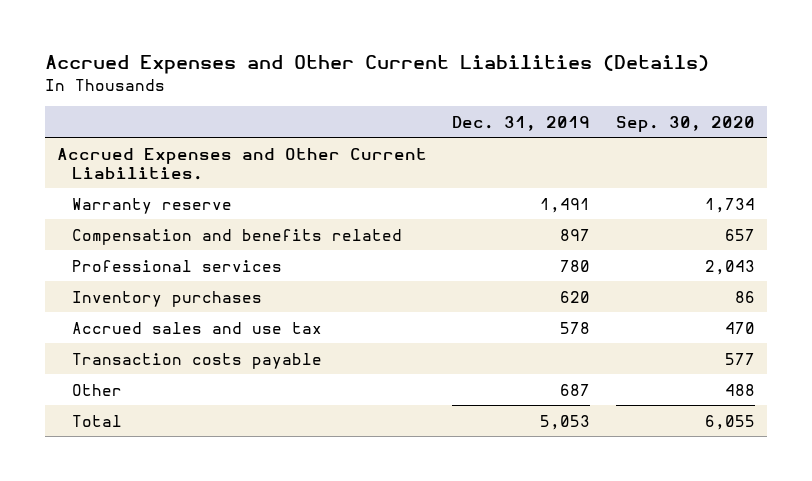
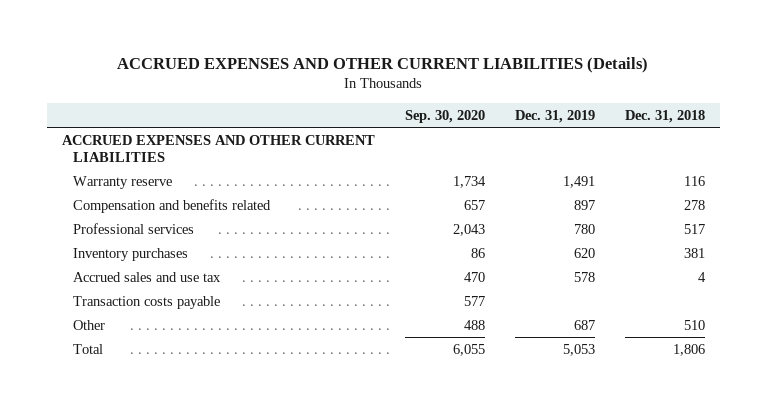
[44,55,709,75] Accrued Expenses and Other Current Liabilities (Details) -> [117,57,649,74] ACCRUED EXPENSES AND OTHER CURRENT LIABILITIES (Details)
none -> [624,109,705,123] Dec. 31, 2018
[57,147,428,180] Accrued Expenses and Other Current Liabilities. -> [61,134,375,163] ACCRUED EXPENSES AND OTHER CURRENT LIABILITIES

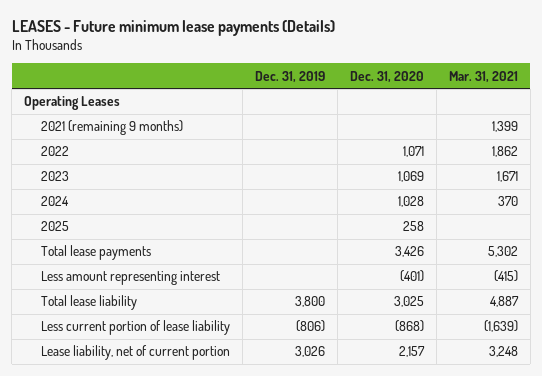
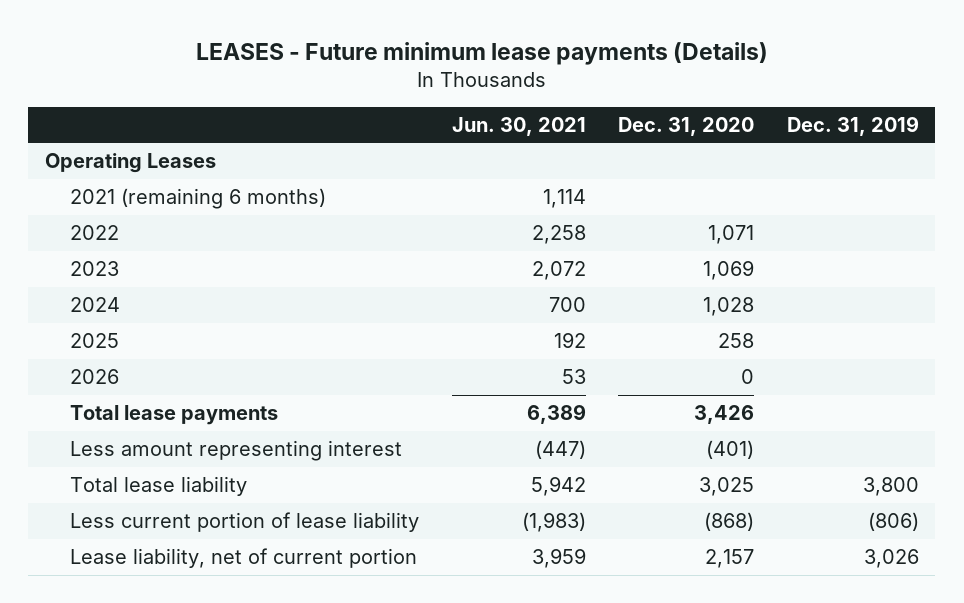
[448,70,518,83] Mar. 31, 2021 -> none
none -> [451,116,586,136] Jun. 30, 2021
[40,120,183,136] 2021 (remaining 9 months) -> [70,188,327,210] 2021 (remaining 6 months)
none -> [70,369,120,385] 2026

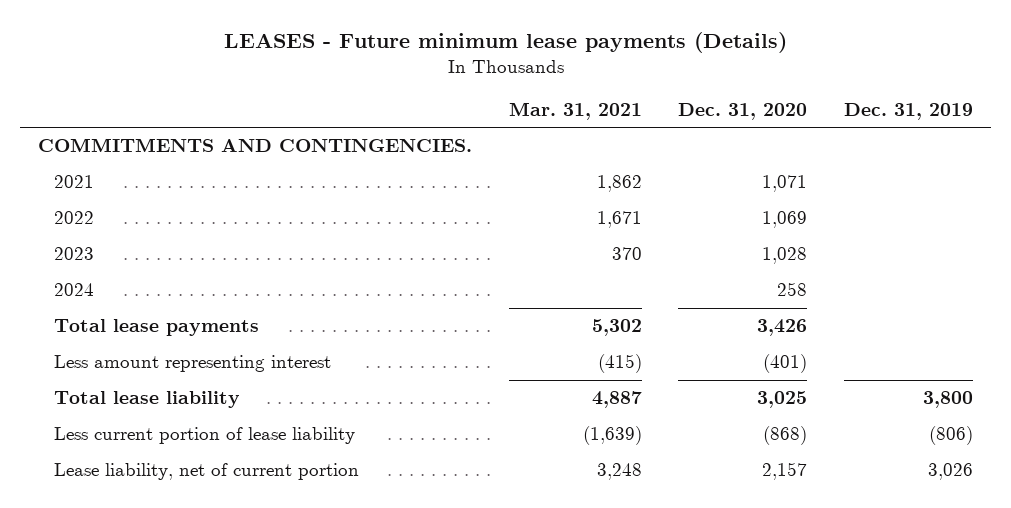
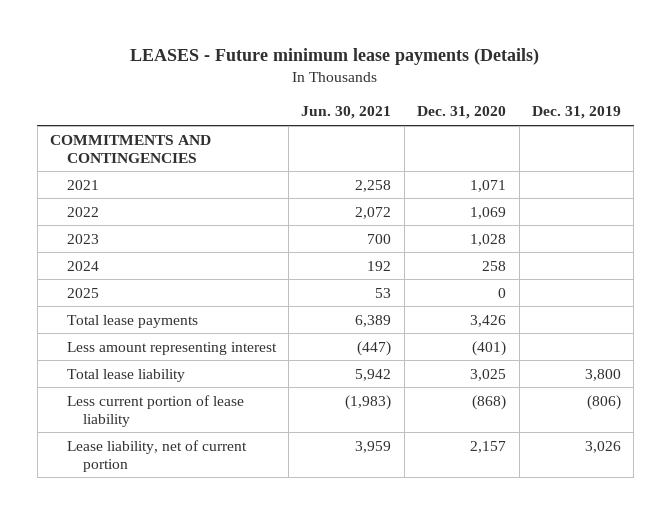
[508,101,642,120] Mar. 31, 2021 -> none
none -> [301,106,392,120] Jun. 30, 2021
[38,138,473,153] COMMITMENTS AND CONTINGENCIES. -> [50,134,212,163] COMMITMENTS AND CONTINGENCIES
none -> [66,287,99,298] 2025

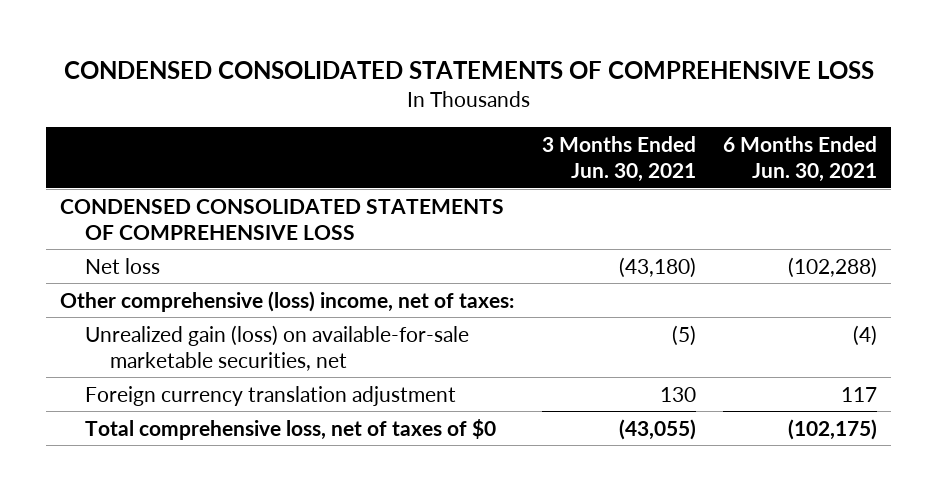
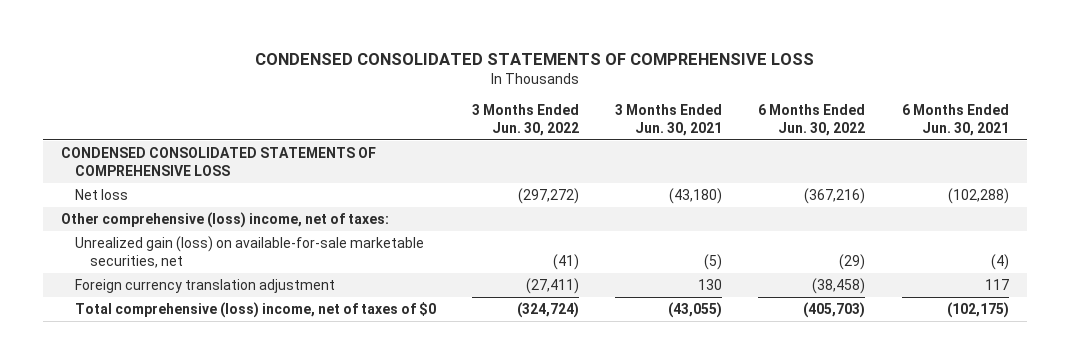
none -> [472,104,580,136] 3 Months Ended Jun. 30, 2022
none -> [758,104,866,136] 6 Months Ended Jun. 30, 2022
[85,418,497,440] Total comprehensive loss, net of taxes of $0 -> [75,302,437,319] Total comprehensive (loss) income, net of taxes of $0

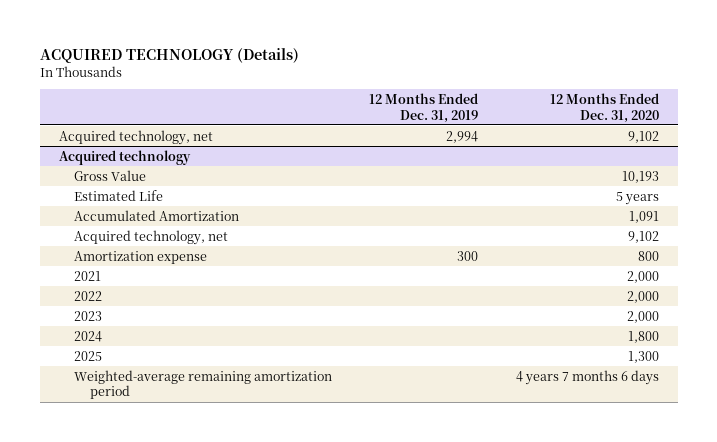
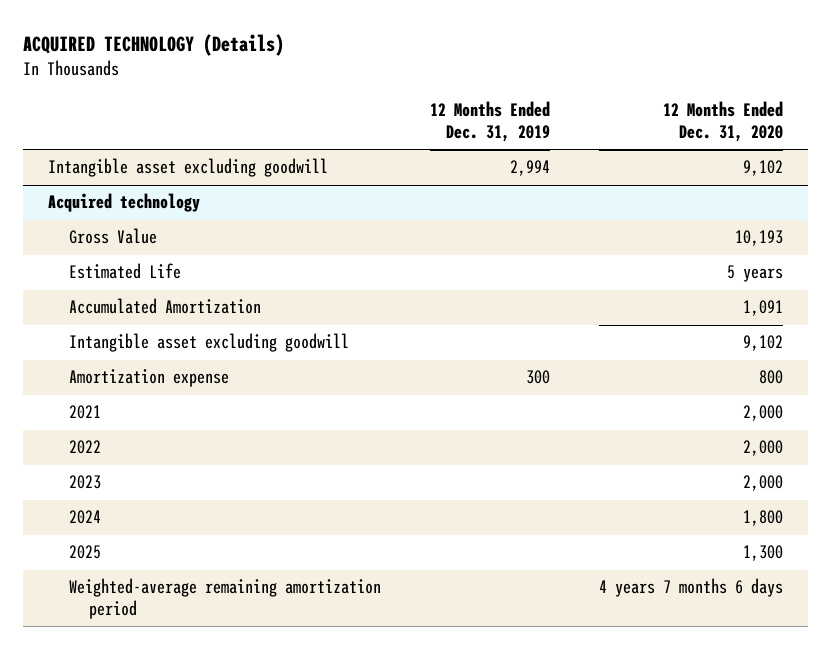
[58,129,213,145] Acquired technology, net -> [48,158,329,178] Intangible asset excluding goodwill
[74,229,229,245] Acquired technology, net -> [68,333,349,353] Intangible asset excluding goodwill

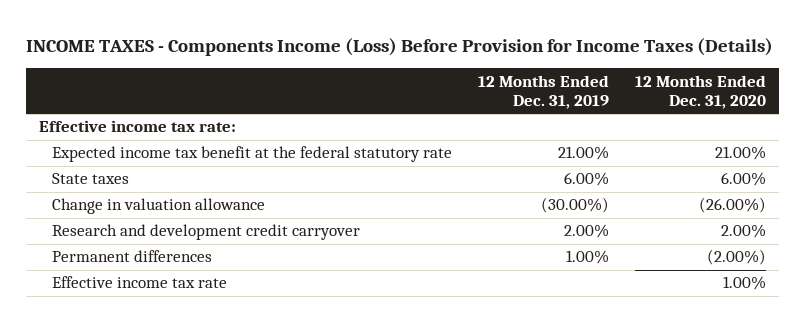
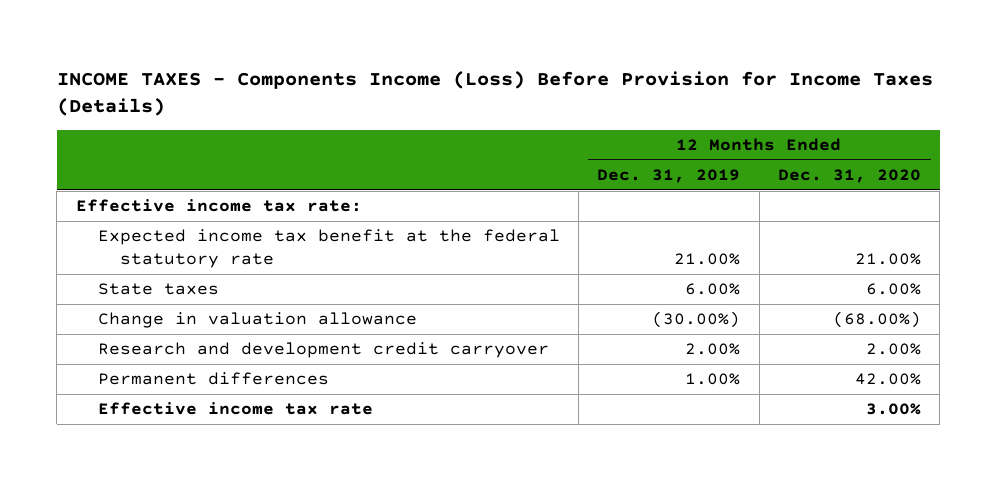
[699,197,767,214] (26.00%) -> [833,311,922,329] (68.00%)
[707,249,767,266] (2.00%) -> [855,373,922,386] 42.00%
[723,276,767,291] 1.00% -> [866,403,922,416] 3.00%

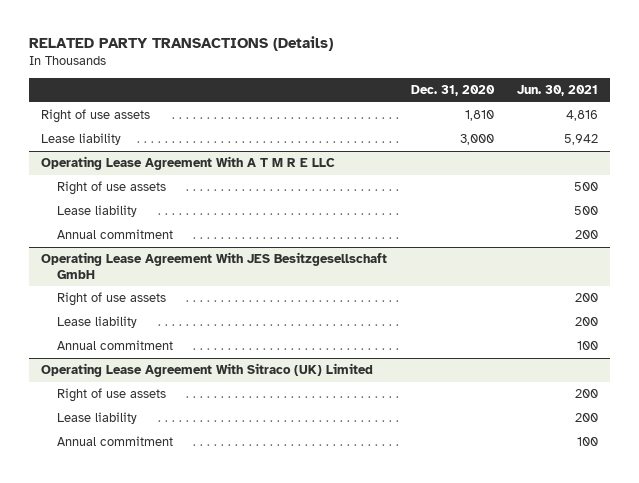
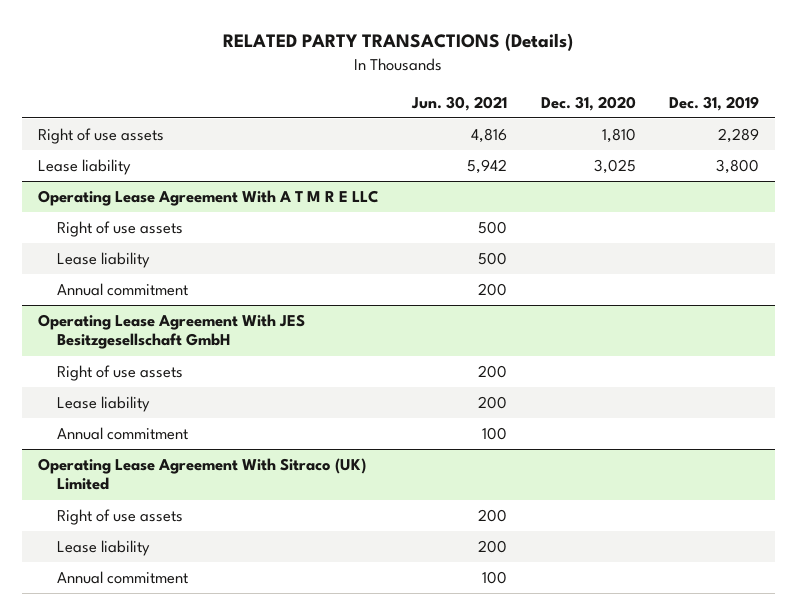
none -> [668,95,759,111] Dec. 31, 2019
[459,134,494,146] 3,000 -> [593,159,636,175] 3,025

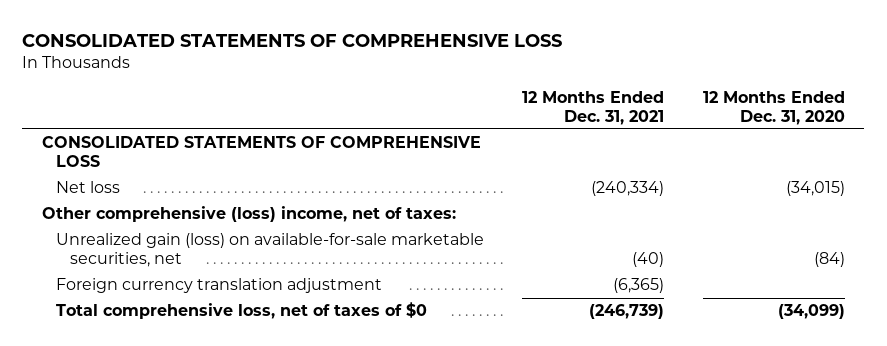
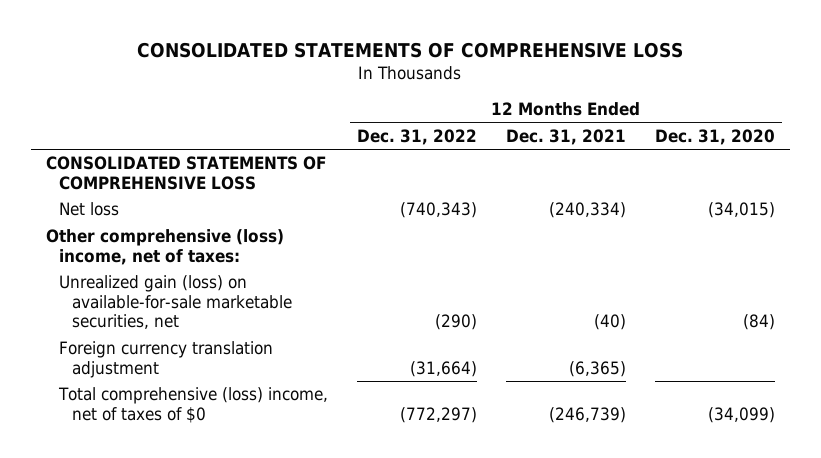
none -> [357,128,478,145] Dec. 31, 2022
[55,302,427,320] Total comprehensive loss, net of taxes of $0 -> [58,387,329,423] Total comprehensive (loss) income, net of taxes of $0

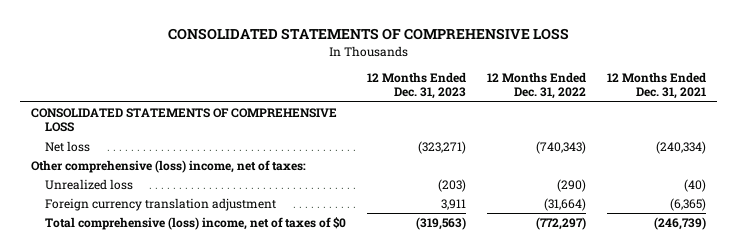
[655,128,776,145] Dec. 31, 2020 -> none
none -> [367,71,467,100] 12 Months Ended Dec. 31, 2023
[59,275,293,330] Unrealized gain (loss) on available-for-sale marketable securities, net -> [44,178,133,190] Unrealized loss

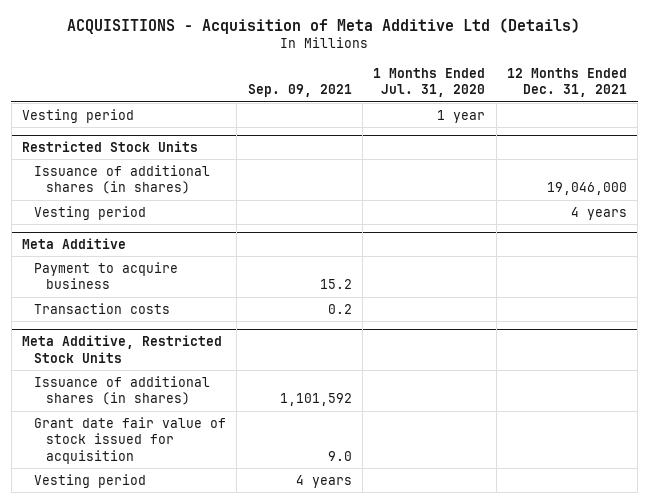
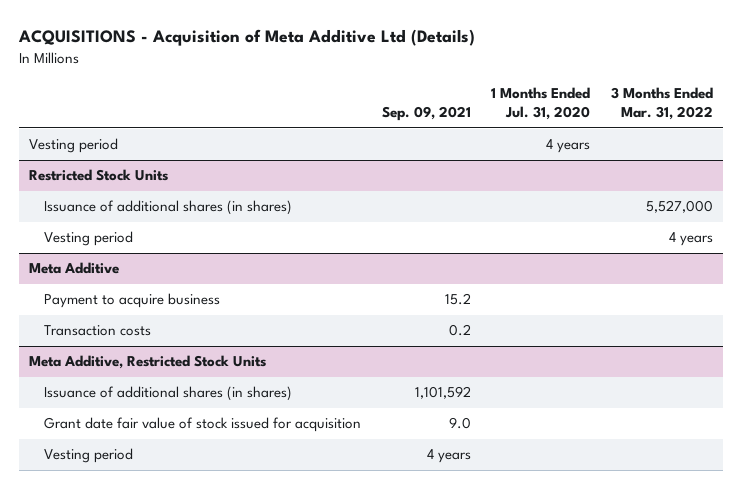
[506,67,627,98] 12 Months Ended Dec. 31, 2021 -> none
none -> [610,87,713,121] 3 Months Ended Mar. 31, 2022
[437,109,486,123] 1 year -> [546,139,591,154] 4 years

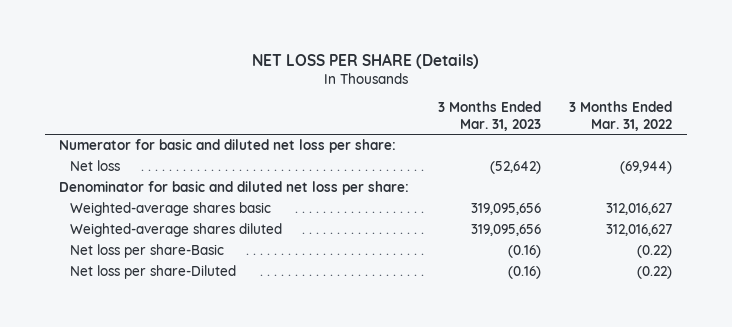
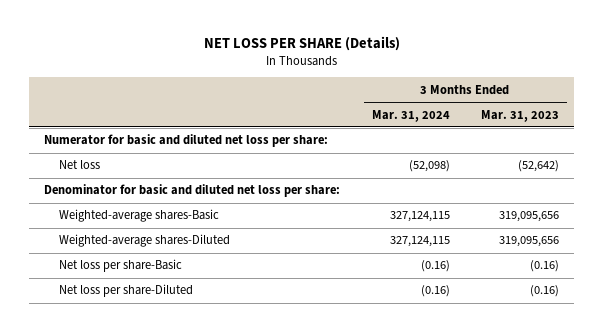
[569,101,673,131] 3 Months Ended Mar. 31, 2022 -> none
none -> [371,109,450,122] Mar. 31, 2024
[69,202,271,217] Weighted-average shares basic -> [58,209,219,223] Weighted-average shares-Basic
[69,223,282,238] Weighted-average shares diluted -> [58,234,230,248] Weighted-average shares-Diluted

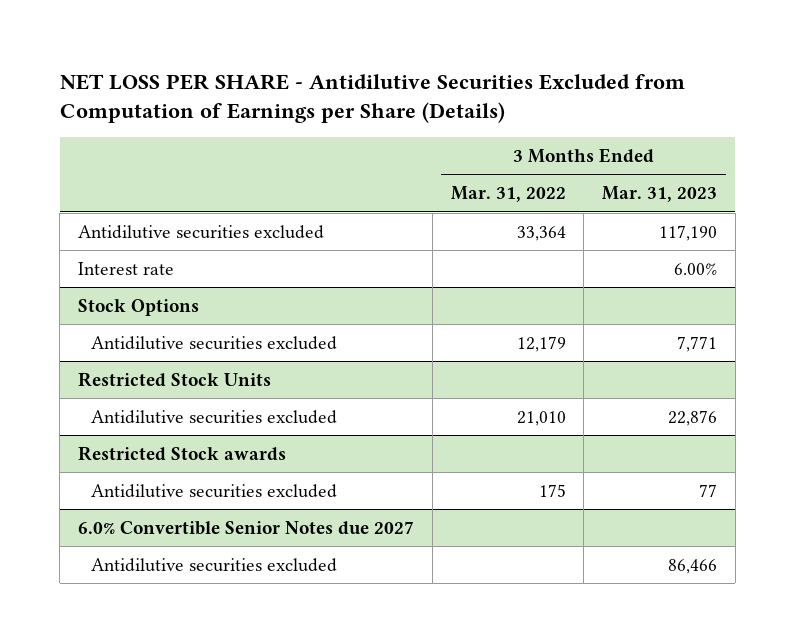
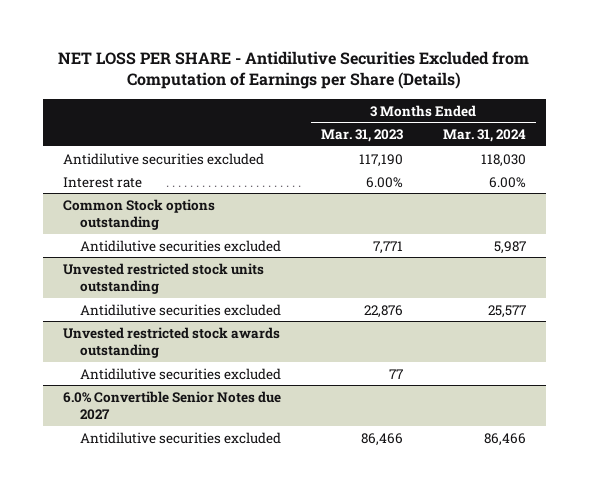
[450,186,566,203] Mar. 31, 2022 -> none
none -> [442,128,526,142] Mar. 31, 2024
[77,298,199,316] Stock Options -> [62,198,215,231] Common Stock options outstanding
[77,371,271,387] Restricted Stock Units -> [62,262,264,295] Unvested restricted stock units outstanding
[77,445,286,461] Restricted Stock awards -> [62,326,280,359] Unvested restricted stock awards outstanding

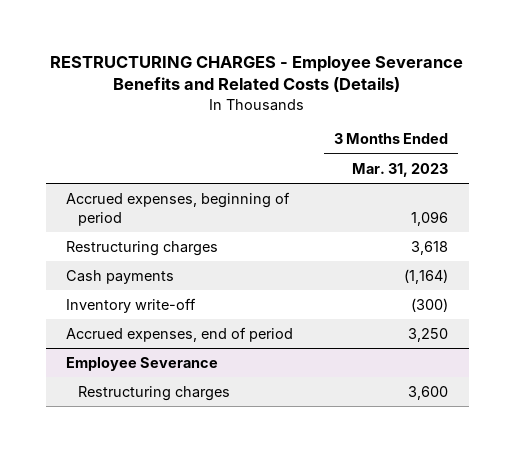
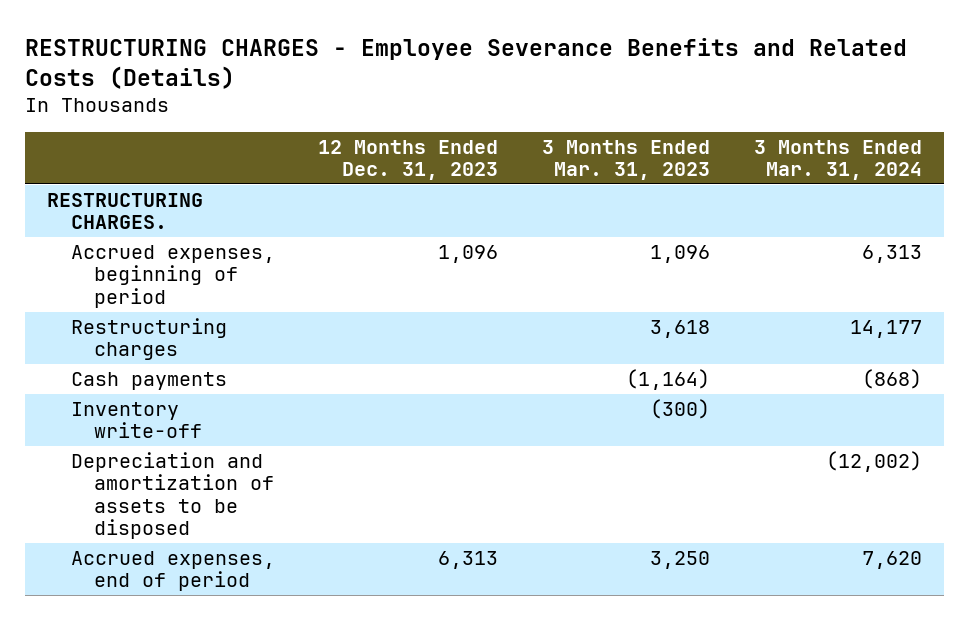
none -> [318,139,499,181] 12 Months Ended Dec. 31, 2023
none -> [753,139,922,181] 3 Months Ended Mar. 31, 2024
none -> [47,192,204,230] RESTRUCTURING CHARGES.
none -> [70,451,275,540] Depreciation and amortization of assets to be disposed
[66,356,219,371] Employee Severance -> none
[78,385,231,401] Restructuring charges -> none

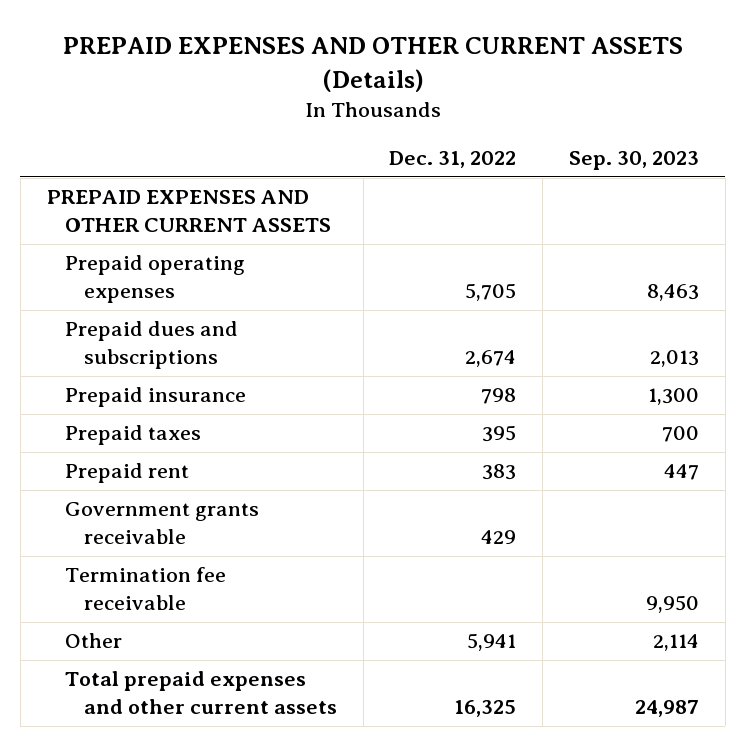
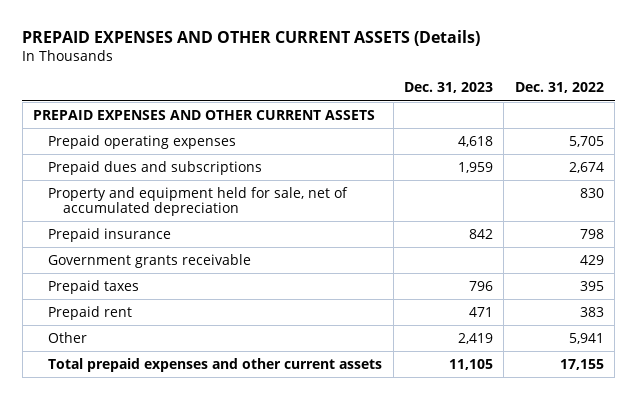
[568,151,699,171] Sep. 30, 2023 -> none
none -> [403,82,493,94] Dec. 31, 2023
none -> [48,186,349,217] Property and equipment held for sale, net of accumulated depreciation
[65,502,260,545] Government grants receivable -> [48,253,252,268] Government grants receivable
[65,567,227,611] Termination fee receivable -> none
[454,700,517,718] 16,325 -> [559,358,604,370] 17,155

